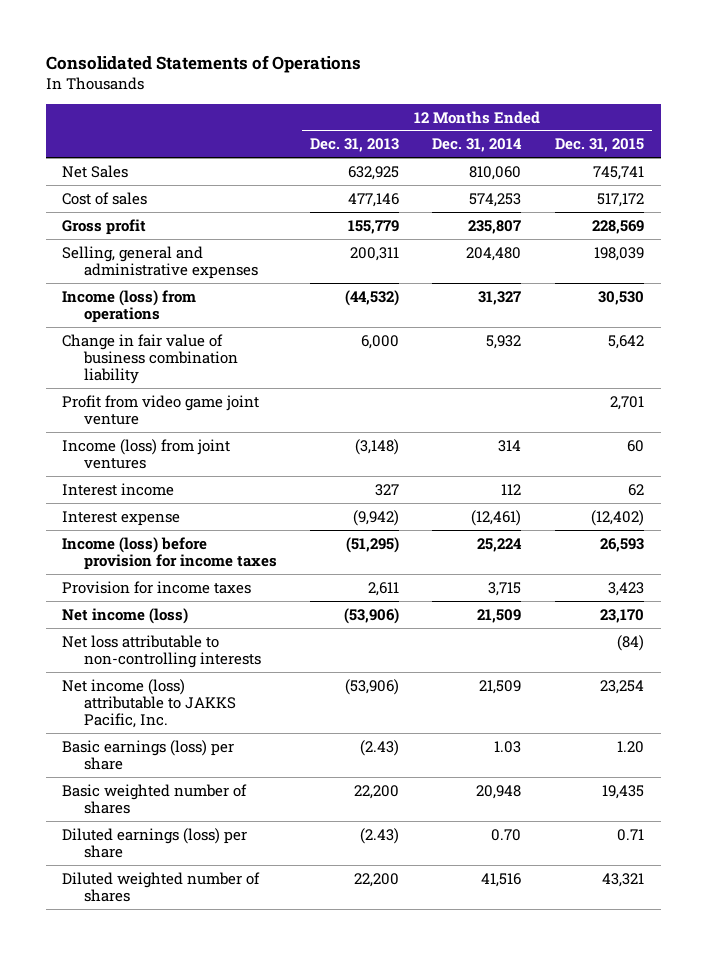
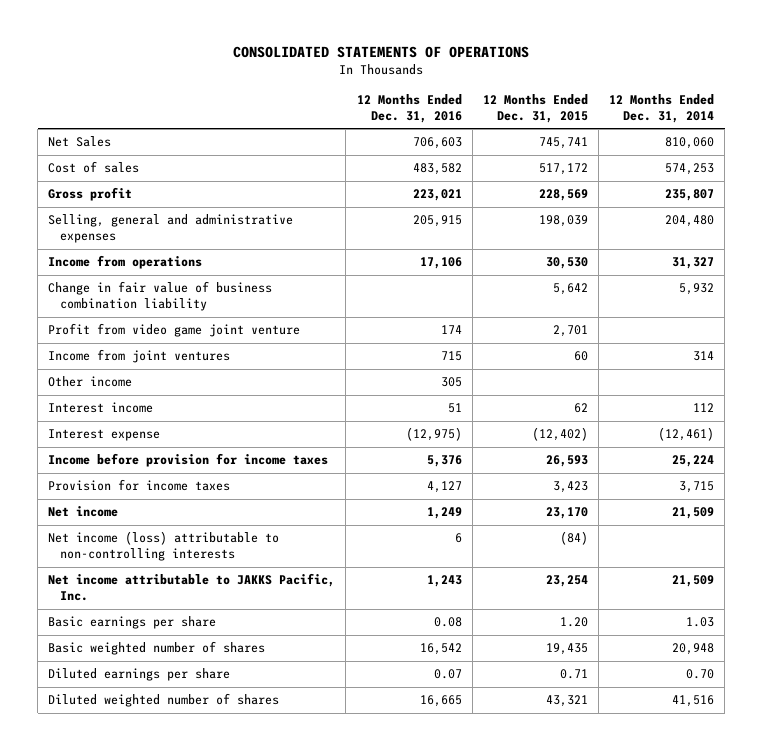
[45,54,361,73] Consolidated Statements of Operations -> [233,46,530,59] CONSOLIDATED STATEMENTS OF OPERATIONS
[310,138,400,153] Dec. 31, 2013 -> none
none -> [356,93,462,123] 12 Months Ended Dec. 31, 2016
[62,289,197,324] Income (loss) from operations -> [48,255,203,270] Income from operations
[62,438,231,470] Income (loss) from joint ventures -> [48,349,231,364] Income from joint ventures
none -> [48,376,133,388] Other income
[62,536,277,571] Income (loss) before provision for income taxes -> [48,453,329,468] Income before provision for income taxes
[62,607,189,624] Net income (loss) -> [48,506,119,518] Net income
[62,634,261,669] Net loss attributable to non-controlling interests -> [48,531,280,562] Net income (loss) attributable to non-controlling interests
[62,678,236,729] Net income (loss) attributable to JAKKS Pacific, Inc. -> [48,573,336,602] Net income attributable to JAKKS Pacific, Inc.
[62,739,235,771] Basic earnings (loss) per share -> [48,616,217,630] Basic earnings per share
[62,827,248,859] Diluted earnings (loss) per share -> [48,668,231,682] Diluted earnings per share

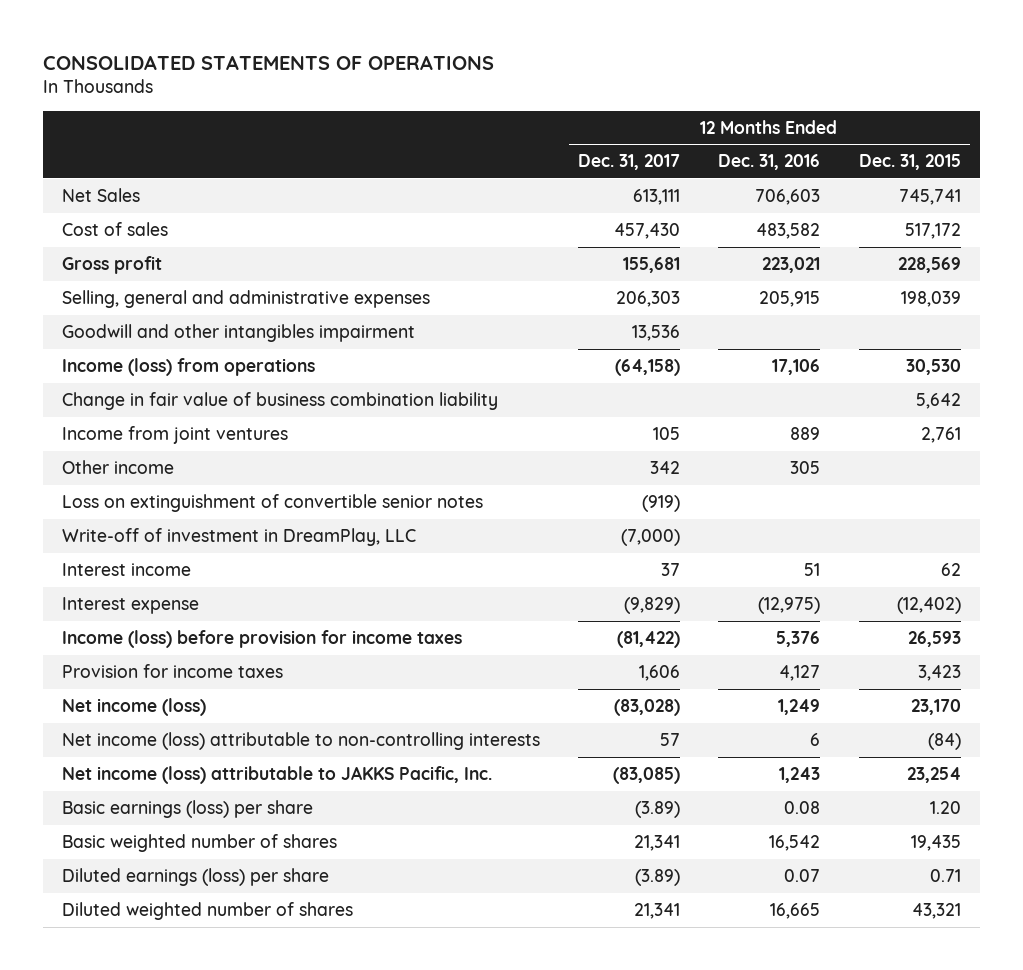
[609,93,715,123] 12 Months Ended Dec. 31, 2014 -> none
none -> [578,154,681,171] Dec. 31, 2017
none -> [62,323,416,342] Goodwill and other intangibles impairment
[48,255,203,270] Income from operations -> [62,357,316,376] Income (loss) from operations
[48,323,301,338] Profit from video game joint venture -> none
[440,351,462,362] 715 -> [790,426,821,440] 889
[573,351,588,362] 60 -> [920,426,961,443] 2,761
none -> [62,493,484,512] Loss on extinguishment of convertible senior notes
none -> [62,527,417,546] Write-off of investment in DreamPlay, LLC
[48,453,329,468] Income before provision for income taxes -> [62,629,463,648] Income (loss) before provision for income taxes
[48,506,119,518] Net income -> [62,697,207,716] Net income (loss)
[48,573,336,602] Net income attributable to JAKKS Pacific, Inc. -> [62,765,493,784] Net income (loss) attributable to JAKKS Pacific, Inc.
[48,616,217,630] Basic earnings per share -> [62,799,314,818] Basic earnings (loss) per share
[48,668,231,682] Diluted earnings per share -> [62,867,330,886] Diluted earnings (loss) per share

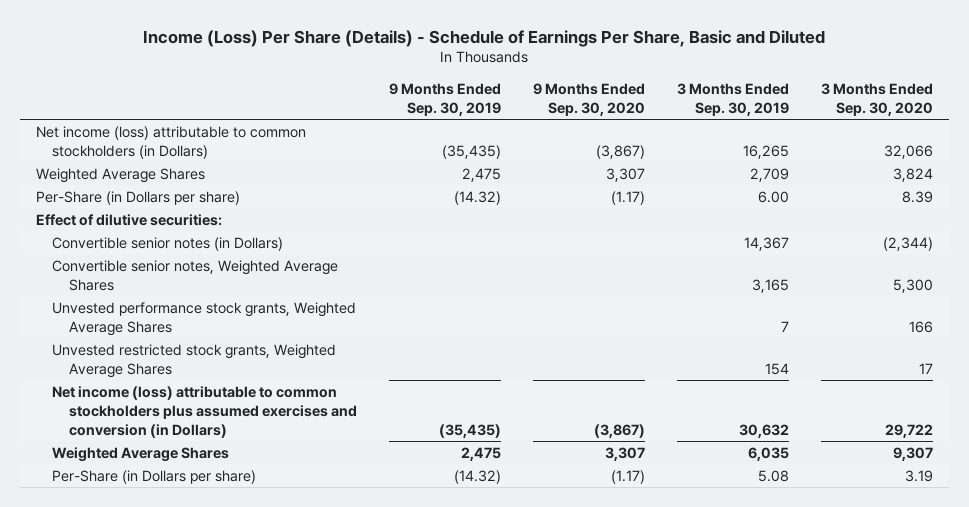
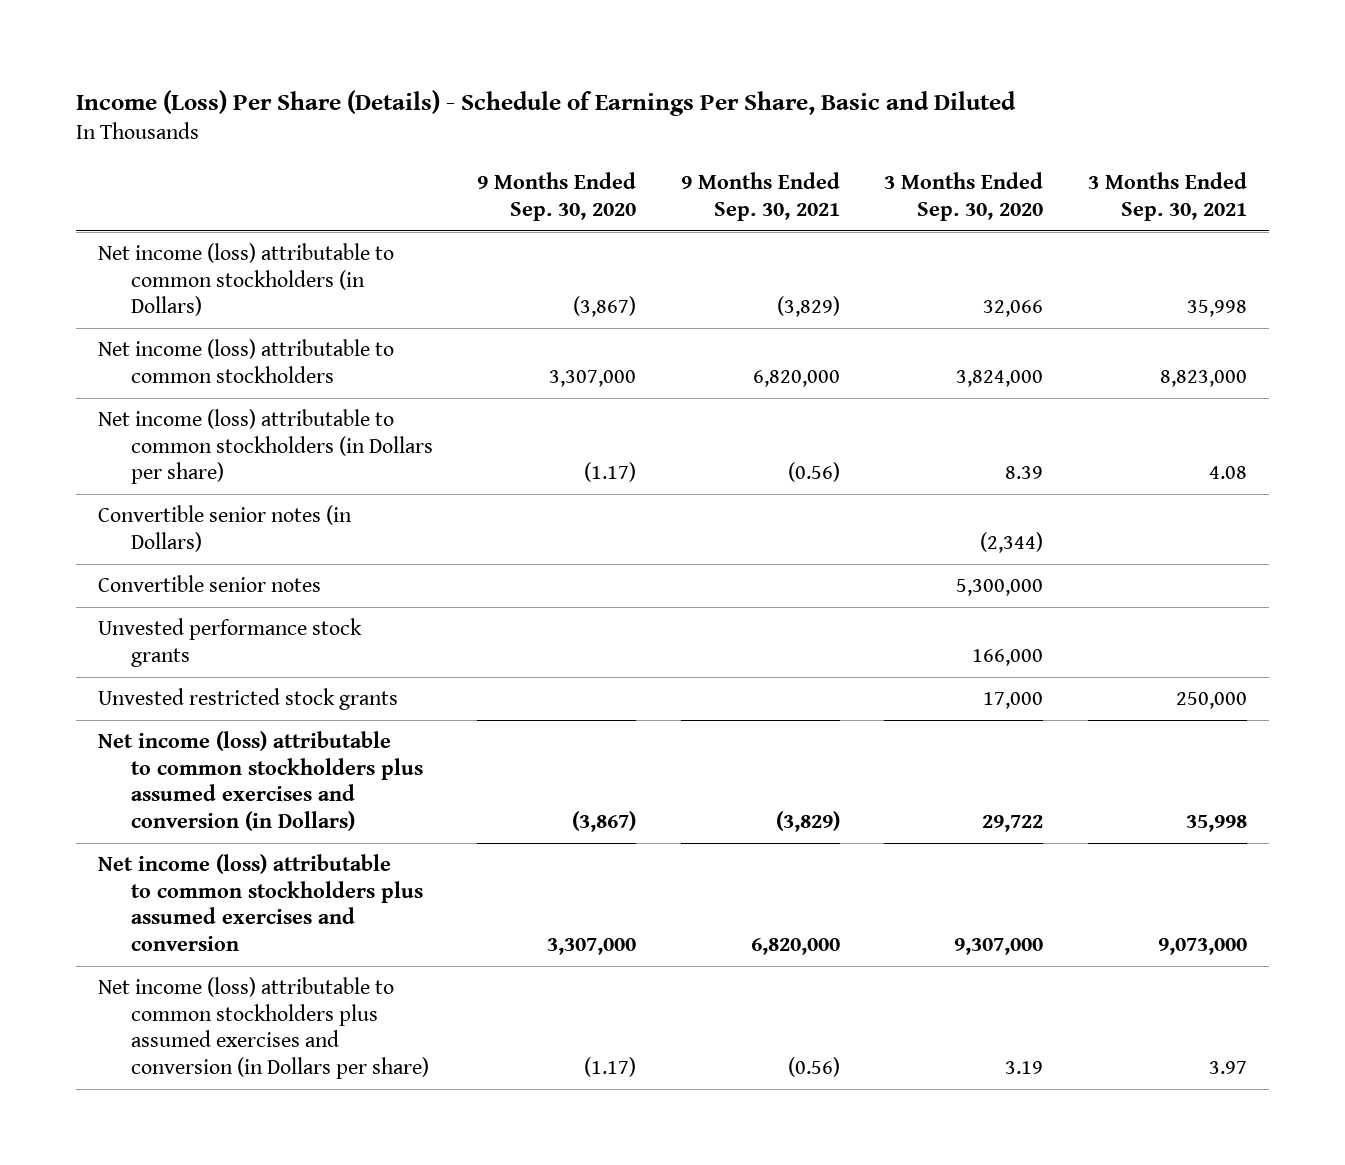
[388,82,501,116] 9 Months Ended Sep. 30, 2019 -> none
[676,82,789,116] 3 Months Ended Sep. 30, 2019 -> none
none -> [680,172,840,221] 9 Months Ended Sep. 30, 2021
none -> [1087,172,1247,221] 3 Months Ended Sep. 30, 2021
[35,167,205,183] Weighted Average Shares -> none
[35,213,222,226] Effect of dilutive securities: -> none
none -> [97,339,394,383] Net income (loss) attributable to common stockholders
[35,190,240,205] Per-Share (in Dollars per share) -> [97,409,433,485] Net income (loss) attributable to common stockholders (in Dollars per share)
[52,259,339,291] Convertible senior notes, Weighted Average Shares -> [97,575,321,593] Convertible senior notes
[892,278,933,293] 5,300 -> [956,579,1044,597] 5,300,000
[52,301,357,336] Unvested performance stock grants, Weighted Average Shares -> [97,618,362,667] Unvested performance stock grants
[908,320,933,333] 166 -> [972,648,1044,666] 166,000
[52,343,337,378] Unvested restricted stock grants, Weighted Average Shares -> [97,688,398,711] Unvested restricted stock grants
[918,362,933,374] 17 -> [983,692,1044,710] 17,000
[52,446,230,462] Weighted Average Shares -> none
none -> [97,854,423,951] Net income (loss) attributable to common stockholders plus assumed exercises and conversion
[52,469,257,484] Per-Share (in Dollars per share) -> [97,977,429,1079] Net income (loss) attributable to common stockholders plus assumed exercises and conversion (in Dollars per share)

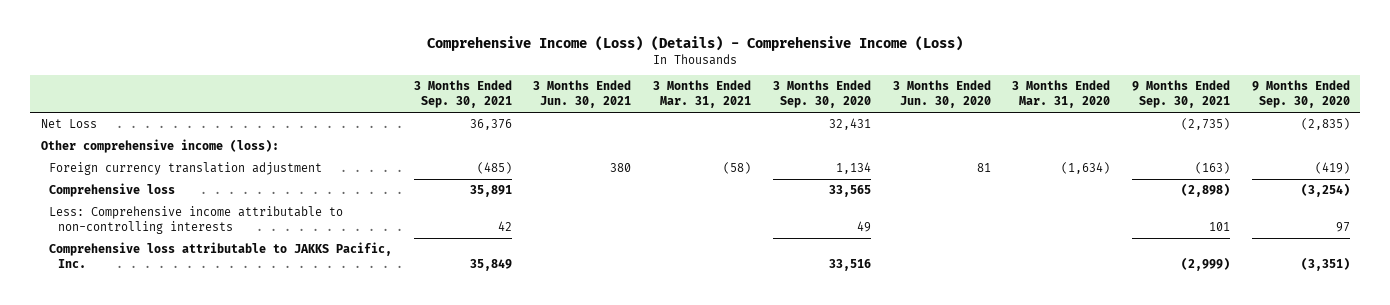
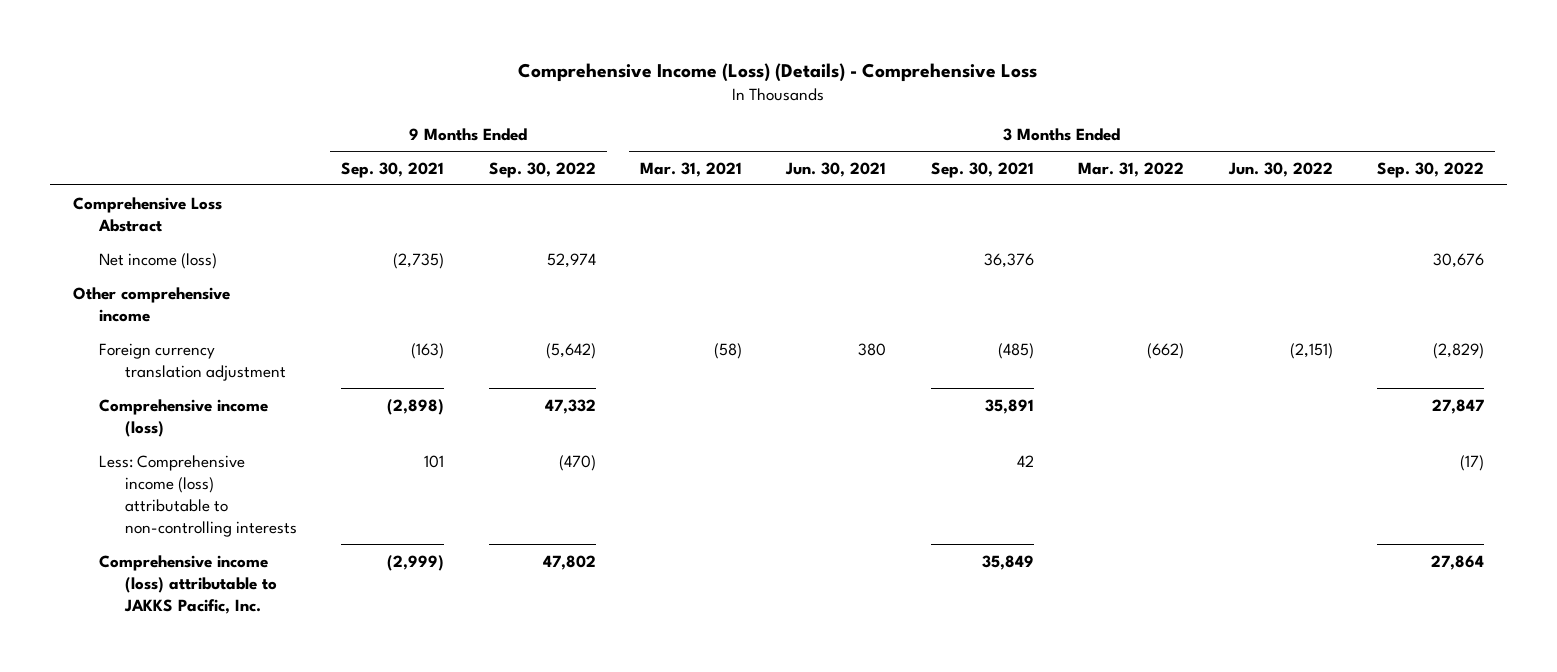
[427,35,964,51] Comprehensive Income (Loss) (Details) - Comprehensive Income (Loss) -> [518,62,1038,82] Comprehensive Income (Loss) (Details) - Comprehensive Loss
[772,80,871,109] 3 Months Ended Sep. 30, 2020 -> none
[892,80,991,109] 3 Months Ended Jun. 30, 2020 -> none
[1012,80,1111,109] 3 Months Ended Mar. 31, 2020 -> none
[1251,80,1350,109] 9 Months Ended Sep. 30, 2020 -> none
none -> [488,161,596,178] Sep. 30, 2022
none -> [1078,161,1185,177] Mar. 31, 2022
none -> [1227,161,1333,177] Jun. 30, 2022
none -> [1377,161,1485,178] Sep. 30, 2022
none -> [72,196,222,232] Comprehensive Loss Abstract
[40,118,97,128] Net Loss -> [98,252,217,269] Net income (loss)
[40,138,279,153] Other comprehensive income (loss): -> [72,286,230,322] Other comprehensive income
[49,182,176,197] Comprehensive loss -> [98,398,268,437] Comprehensive income (loss)
[49,205,344,235] Less: Comprehensive income attributable to non-controlling interests -> [98,454,297,537] Less: Comprehensive income (loss) attributable to non-controlling interests
[49,241,393,269] Comprehensive loss attributable to JAKKS Pacific, Inc. -> [98,554,277,614] Comprehensive income (loss) attributable to JAKKS Pacific, Inc.

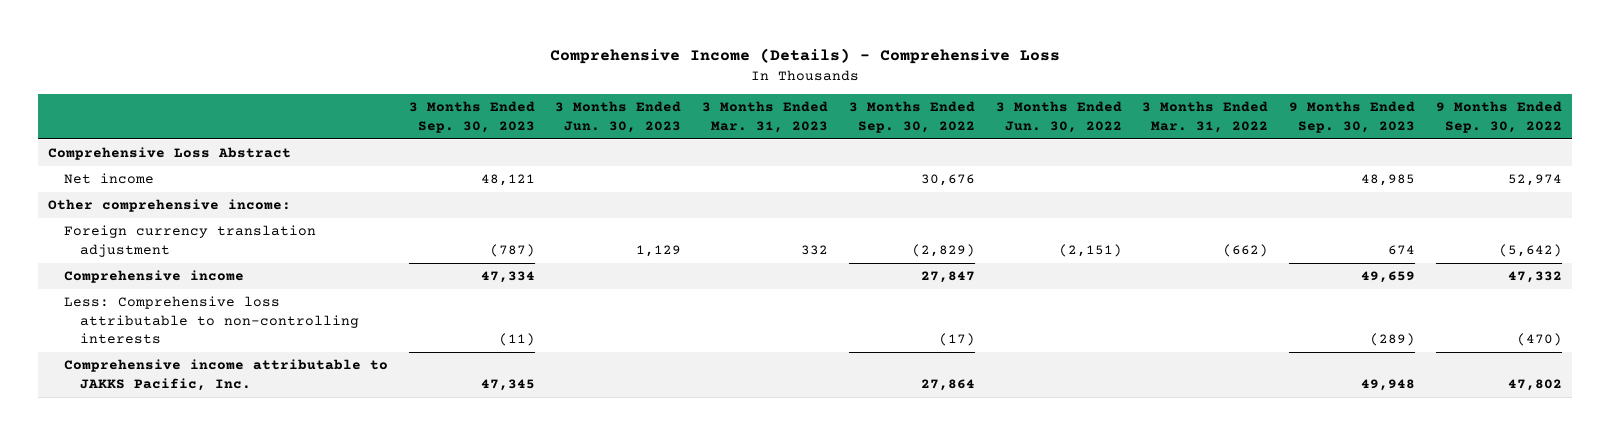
[518,62,1038,82] Comprehensive Income (Loss) (Details) - Comprehensive Loss -> [549,47,1060,64] Comprehensive Income (Details) - Comprehensive Loss
[341,161,445,178] Sep. 30, 2021 -> none
[640,161,743,177] Mar. 31, 2021 -> none
[785,161,887,177] Jun. 30, 2021 -> none
[930,161,1034,178] Sep. 30, 2021 -> none
none -> [408,101,535,133] 3 Months Ended Sep. 30, 2023
none -> [555,101,682,133] 3 Months Ended Jun. 30, 2023
none -> [702,101,829,133] 3 Months Ended Mar. 31, 2023
none -> [1288,101,1415,133] 9 Months Ended Sep. 30, 2023
[98,252,217,269] Net income (loss) -> [63,173,154,185] Net income
[72,286,230,322] Other comprehensive income -> [47,199,291,213] Other comprehensive income:
[98,398,268,437] Comprehensive income (loss) -> [63,270,244,284] Comprehensive income
[98,454,297,537] Less: Comprehensive income (loss) attributable to non-controlling interests -> [63,296,360,344] Less: Comprehensive loss attributable to non-controlling interests
[98,554,277,614] Comprehensive income (loss) attributable to JAKKS Pacific, Inc. -> [63,359,388,391] Comprehensive income attributable to JAKKS Pacific, Inc.

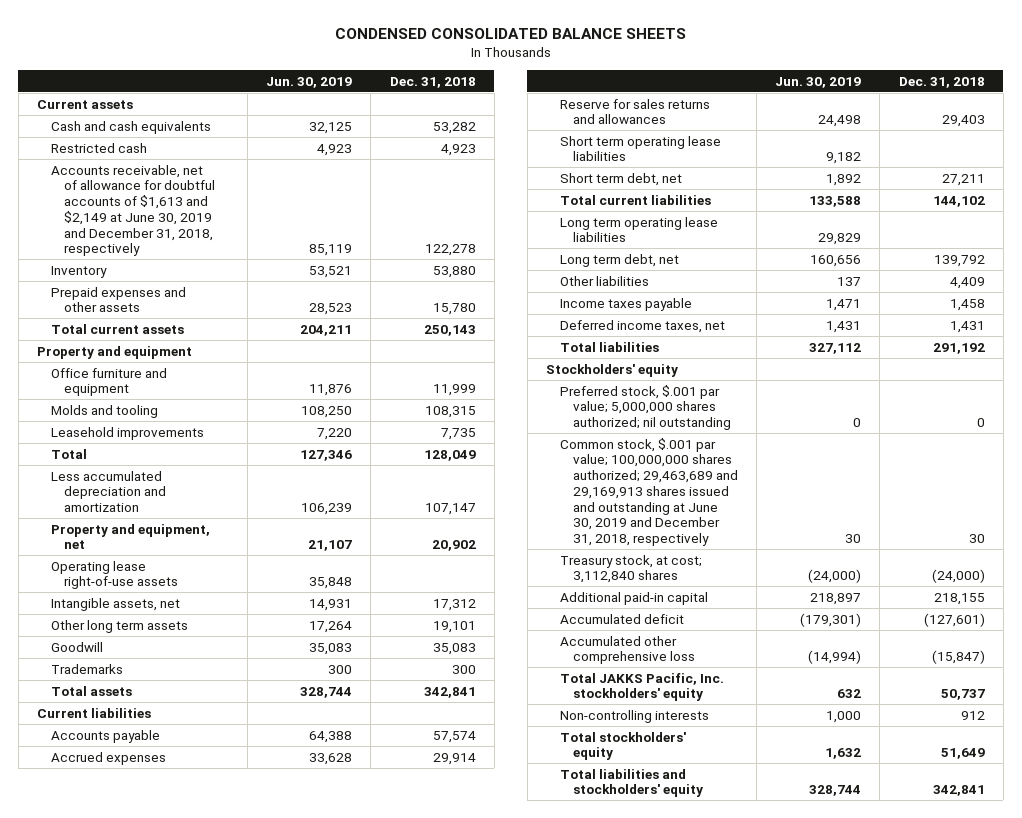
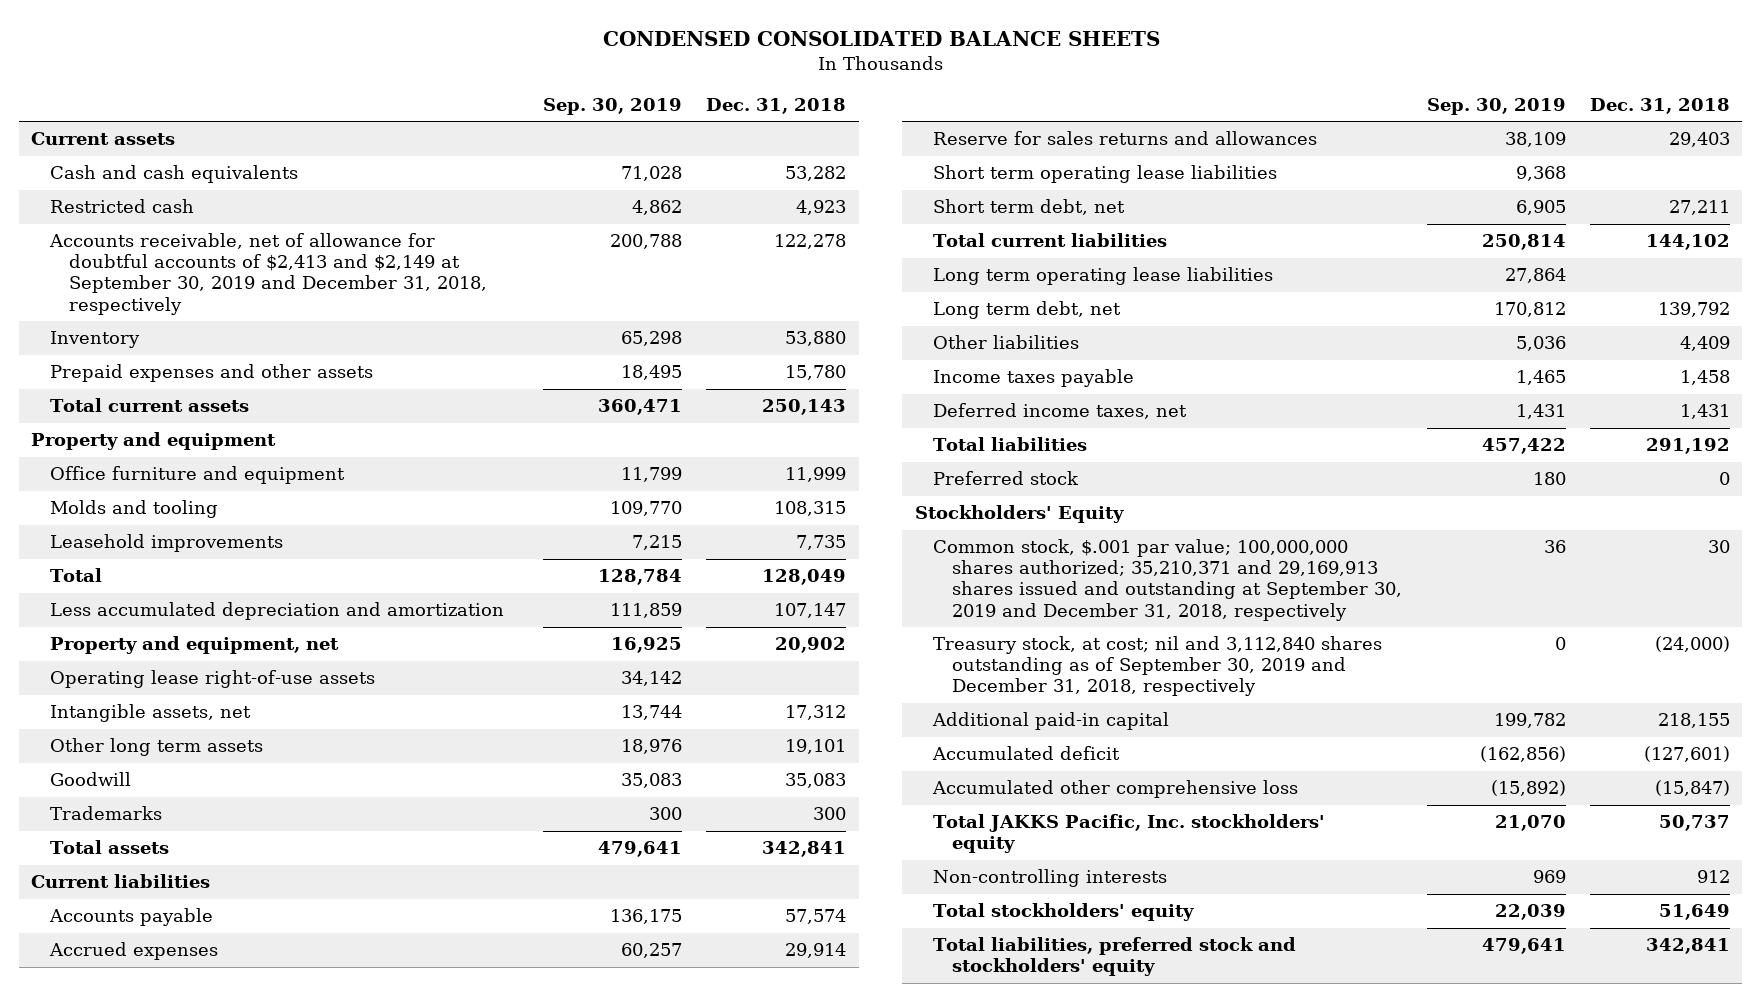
[266,76,353,88] Jun. 30, 2019 -> none
none -> [543,97,683,115] Sep. 30, 2019
[50,164,216,257] Accounts receivable, net of allowance for doubtful accounts of $1,613 and $2,149 at June 30, 2019 and December 31, 2018, respectively -> [49,233,487,315] Accounts receivable, net of allowance for doubtful accounts of $2,413 and $2,149 at September 30, 2019 and December 31, 2018, respectively
[559,384,732,431] Preferred stock, $.001 par value; 5,000,000 shares authorized; nil outstanding -> none
none -> [933,471,1080,486] Preferred stock
[546,363,679,377] Stockholders' equity -> [914,505,1124,524] Stockholders' Equity
[559,437,739,547] Common stock, $.001 par value; 100,000,000 shares authorized; 29,463,689 and 29,169,913 shares issued and outstanding at June 30, 2019 and December 31, 2018, respectively -> [933,539,1403,621] Common stock, $.001 par value; 100,000,000 shares authorized; 35,210,371 and 29,169,913 shares issued and outstanding at September 30, 2019 and December 31, 2018, respectively
[559,554,702,584] Treasury stock, at cost; 3,112,840 shares -> [933,636,1383,697] Treasury stock, at cost; nil and 3,112,840 shares outstanding as of September 30, 2019 and December 31, 2018, respectively
[559,768,704,798] Total liabilities and stockholders' equity -> [933,937,1297,977] Total liabilities, preferred stock and stockholders' equity

